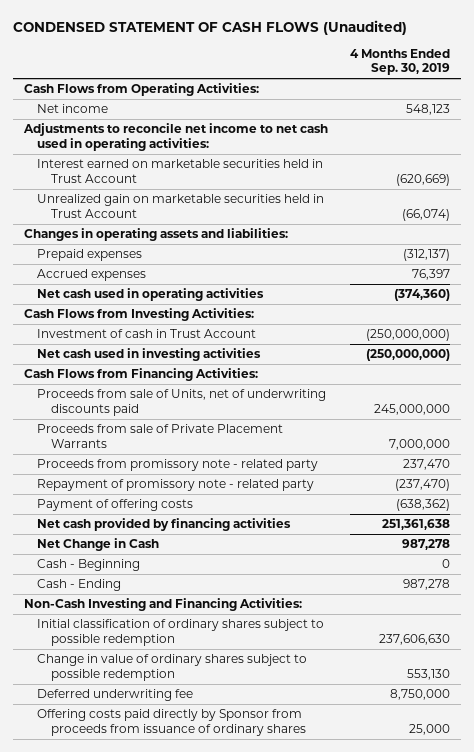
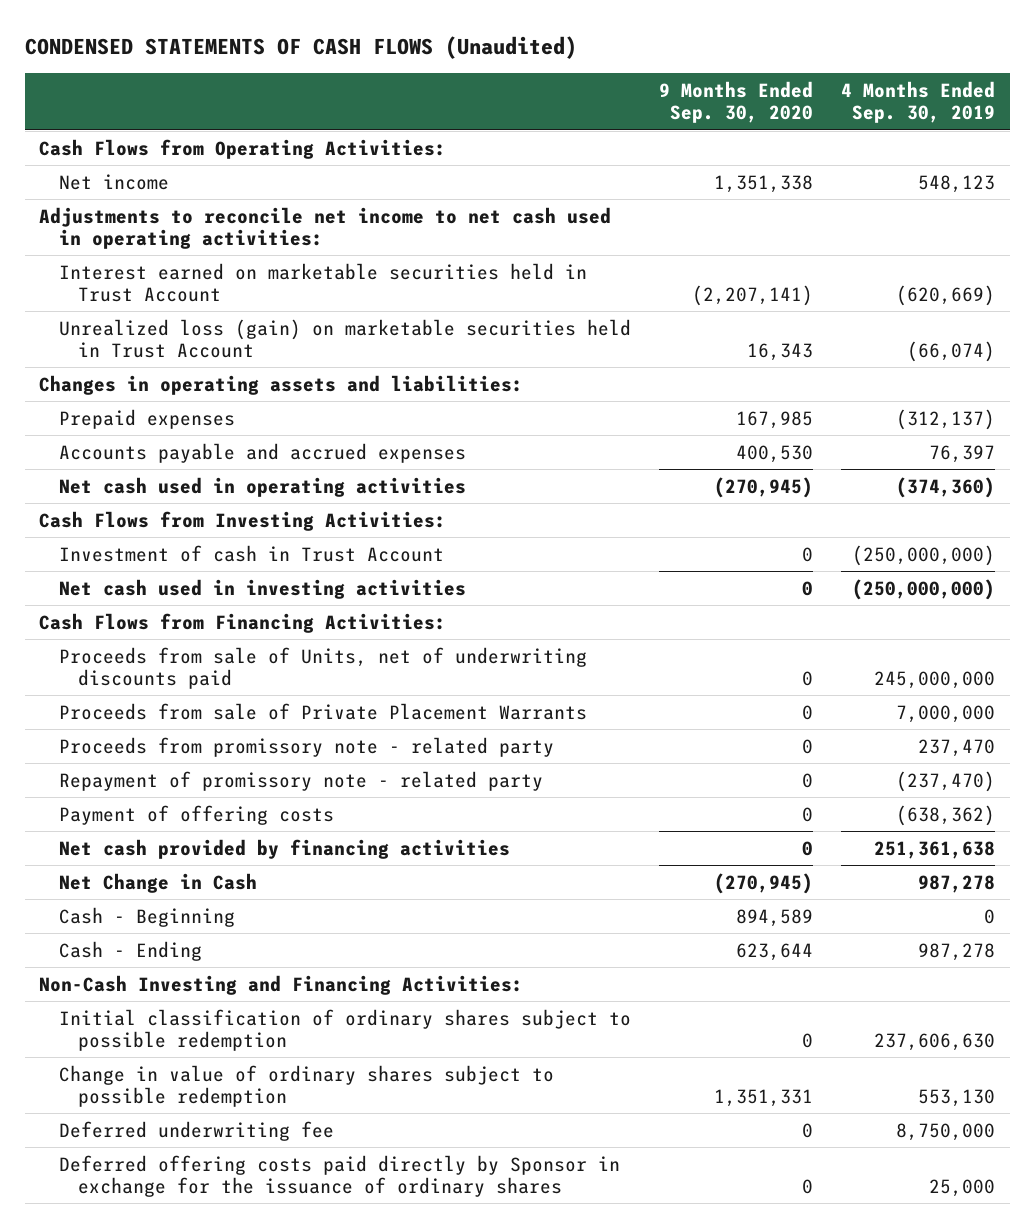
[13,19,408,35] CONDENSED STATEMENT OF CASH FLOWS (Unaudited) -> [25,36,578,60] CONDENSED STATEMENTS OF CASH FLOWS (Unaudited)
none -> [658,80,813,124] 9 Months Ended Sep. 30, 2020
[37,194,325,218] Unrealized gain on marketable securities held in Trust Account -> [58,318,631,358] Unrealized loss (gain) on marketable securities held in Trust Account
[37,269,147,282] Accrued expenses -> [58,442,466,463] Accounts payable and accrued expenses
[37,709,306,736] Offering costs paid directly by Sponsor from proceeds from issuance of ordinary shares -> [58,1154,620,1197] Deferred offering costs paid directly by Sponsor in exchange for the issuance of ordinary shares

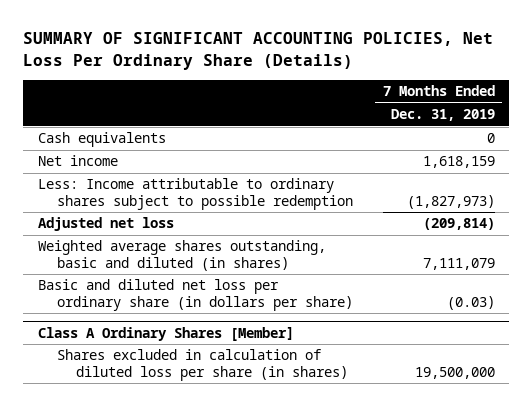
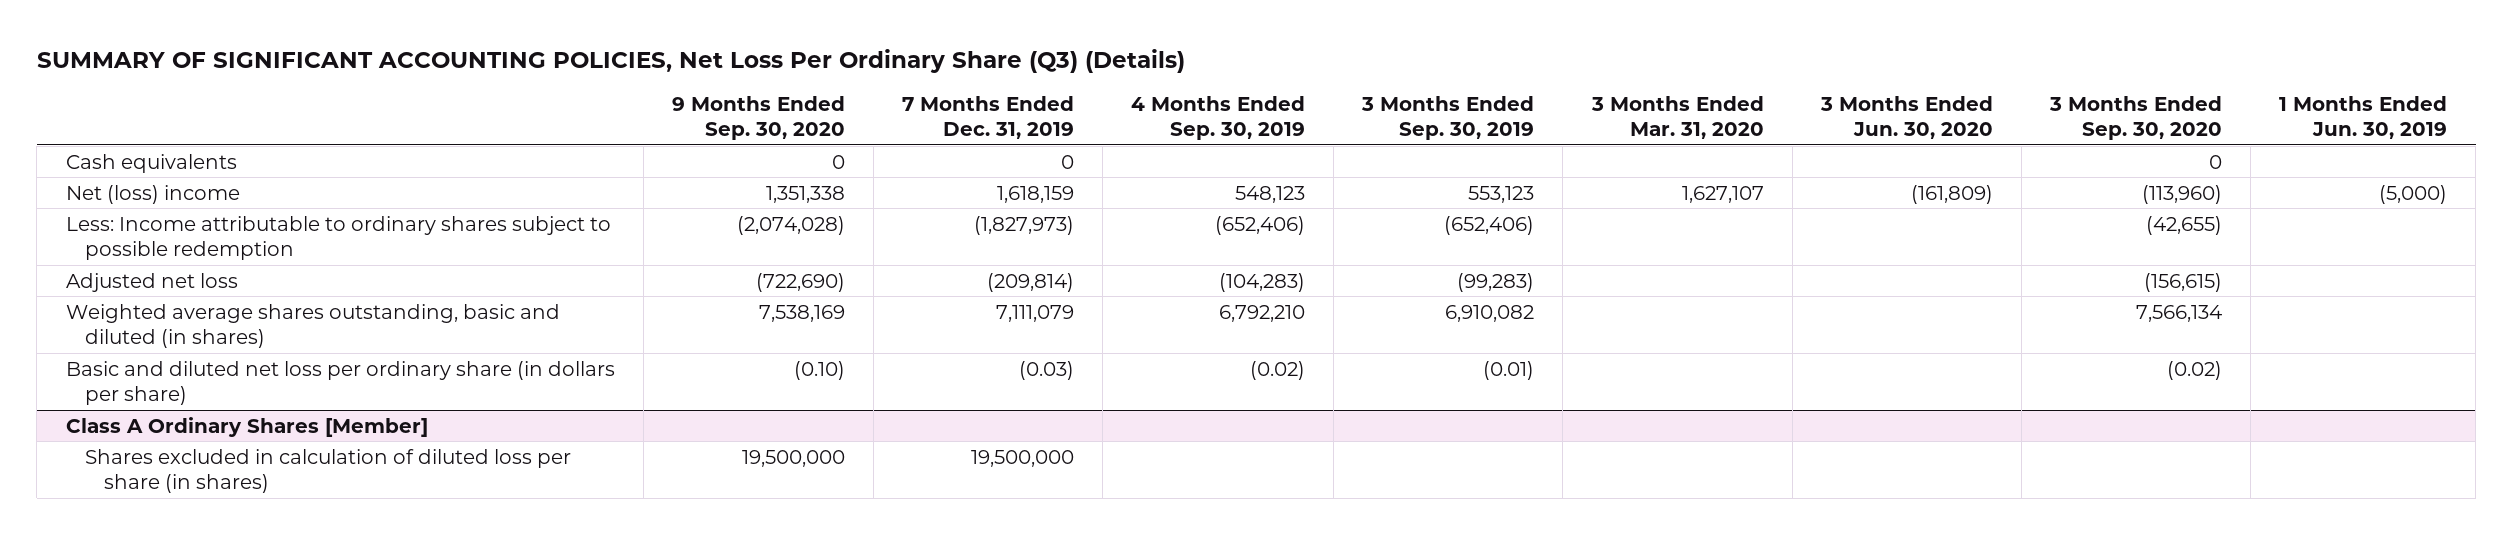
[22,32,493,71] SUMMARY OF SIGNIFICANT ACCOUNTING POLICIES, Net Loss Per Ordinary Share (Details) -> [36,48,1185,73] SUMMARY OF SIGNIFICANT ACCOUNTING POLICIES, Net Loss Per Ordinary Share (Q3) (Details)
none -> [671,95,845,141] 9 Months Ended Sep. 30, 2020
none -> [1131,95,1306,141] 4 Months Ended Sep. 30, 2019
none -> [1361,95,1535,141] 3 Months Ended Sep. 30, 2019
none -> [1590,95,1764,140] 3 Months Ended Mar. 31, 2020
none -> [1819,95,1993,140] 3 Months Ended Jun. 30, 2020
none -> [2048,95,2222,141] 3 Months Ended Sep. 30, 2020
none -> [2279,95,2448,140] 1 Months Ended Jun. 30, 2019
[37,155,118,167] Net income -> [65,184,240,204] Net (loss) income

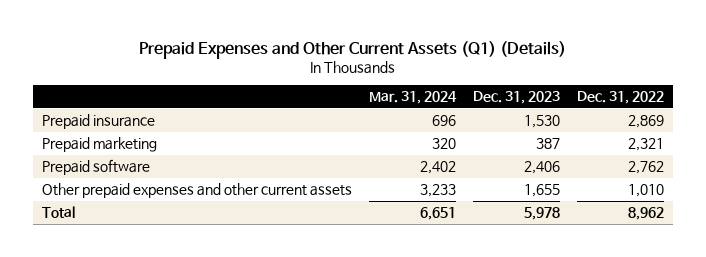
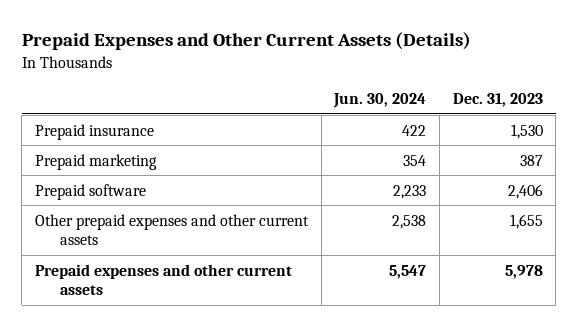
[138,40,566,59] Prepaid Expenses and Other Current Assets (Q1) (Details) -> [21,32,471,51] Prepaid Expenses and Other Current Assets (Details)
[368,91,457,105] Mar. 31, 2024 -> none
[577,91,665,105] Dec. 31, 2022 -> none
none -> [333,93,427,109] Jun. 30, 2024
[41,206,75,219] Total -> [34,263,292,295] Prepaid expenses and other current assets

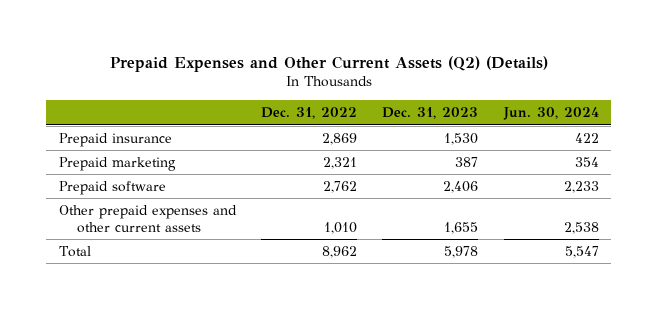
[21,32,471,51] Prepaid Expenses and Other Current Assets (Details) -> [109,55,548,72] Prepaid Expenses and Other Current Assets (Q2) (Details)
none -> [261,107,358,120] Dec. 31, 2022
[34,263,292,295] Prepaid expenses and other current assets -> [58,246,91,258] Total

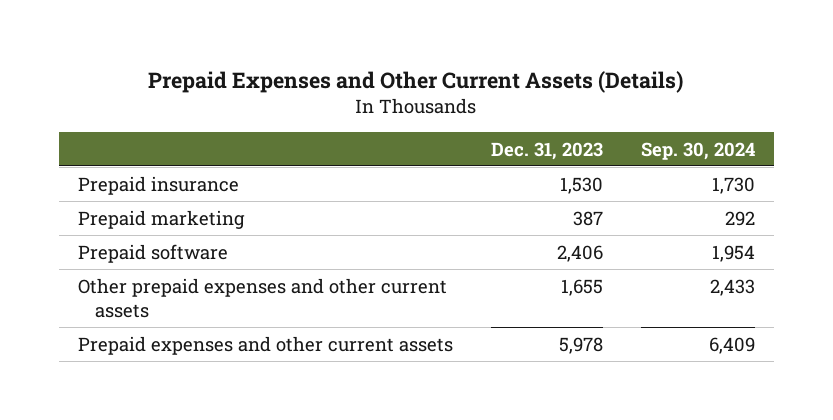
[109,55,548,72] Prepaid Expenses and Other Current Assets (Q2) (Details) -> [148,70,684,93] Prepaid Expenses and Other Current Assets (Details)
[261,107,358,120] Dec. 31, 2022 -> none
[502,107,599,121] Jun. 30, 2024 -> none
none -> [640,141,755,160] Sep. 30, 2024
[58,246,91,258] Total -> [77,335,453,355] Prepaid expenses and other current assets

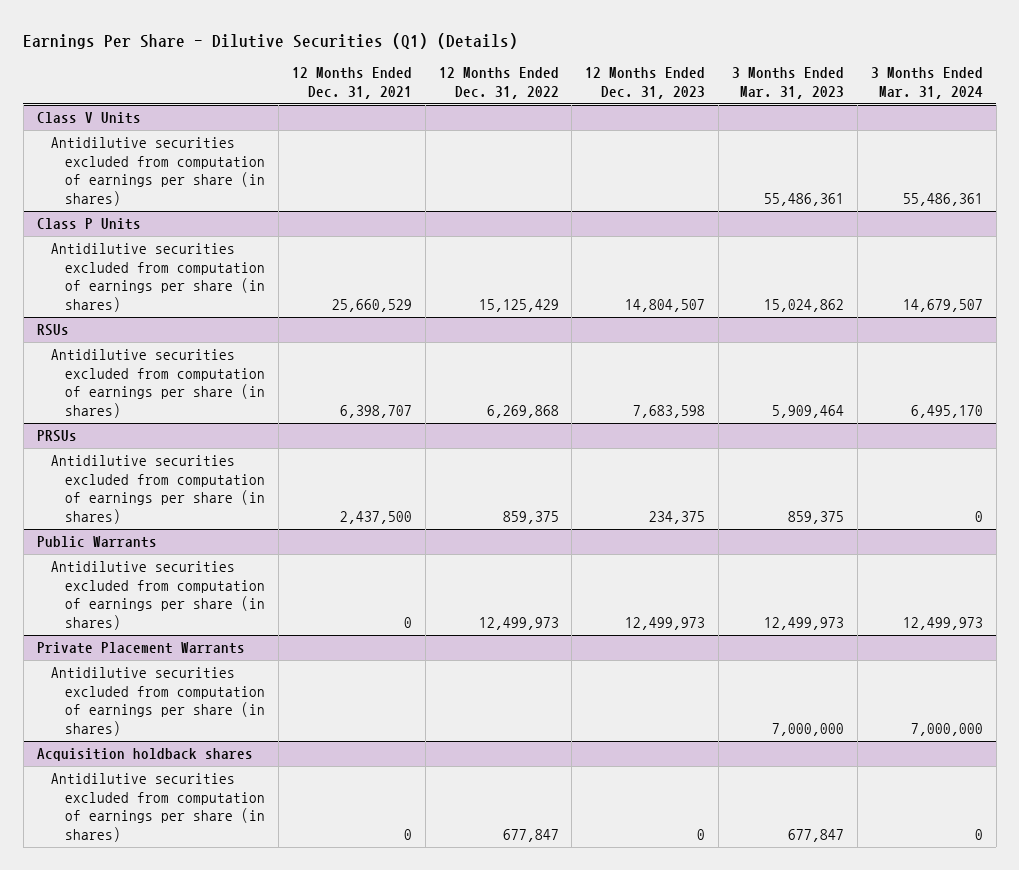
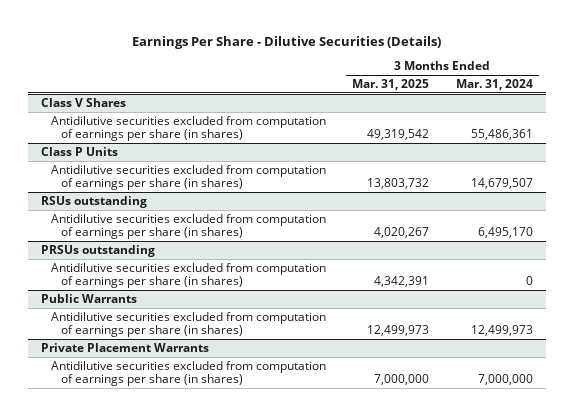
[23,32,519,49] Earnings Per Share - Dilutive Securities (Q1) (Details) -> [131,36,441,50] Earnings Per Share - Dilutive Securities (Details)
[291,67,412,99] 12 Months Ended Dec. 31, 2021 -> none
[438,67,559,99] 12 Months Ended Dec. 31, 2022 -> none
[585,67,706,99] 12 Months Ended Dec. 31, 2023 -> none
[731,67,844,99] 3 Months Ended Mar. 31, 2023 -> none
none -> [352,79,430,91] Mar. 31, 2025
[36,112,141,125] Class V Units -> [41,97,127,107] Class V Shares
[36,324,69,337] RSUs -> [41,195,148,208] RSUs outstanding
[36,430,77,443] PRSUs -> [41,244,156,257] PRSUs outstanding
[36,748,253,762] Acquisition holdback shares -> none
[50,773,266,842] Antidilutive securities excluded from computation of earnings per share (in shares) -> none

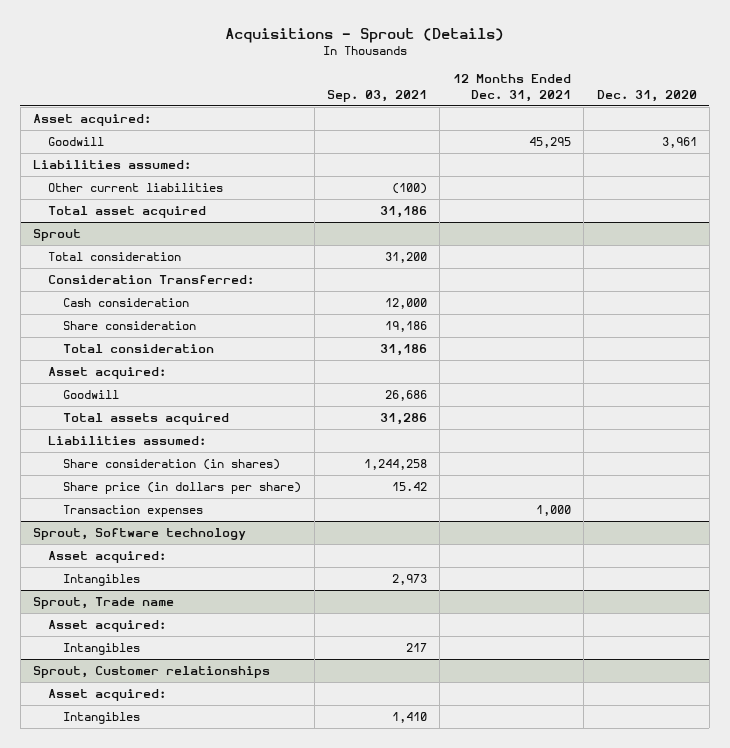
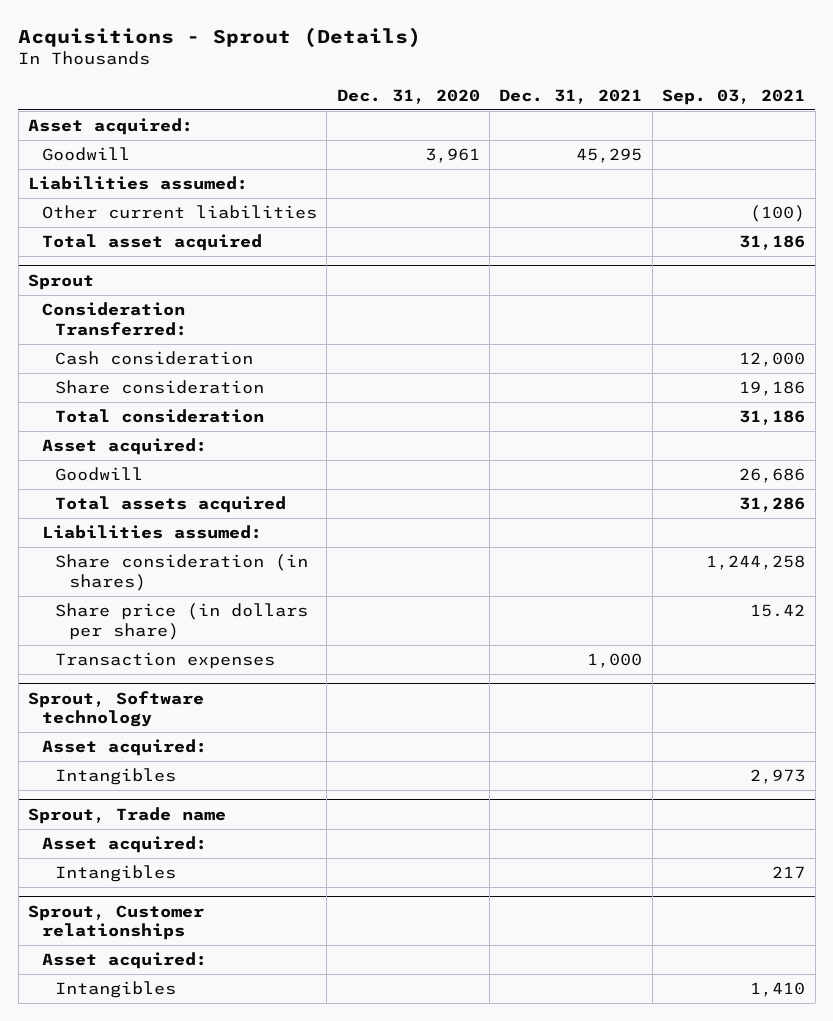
[452,74,571,102] 12 Months Ended Dec. 31, 2021 -> none
none -> [499,88,643,104] Dec. 31, 2021
[48,252,182,262] Total consideration -> none

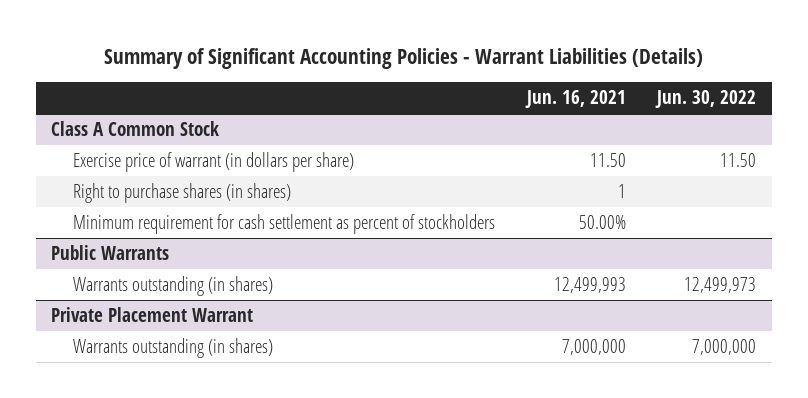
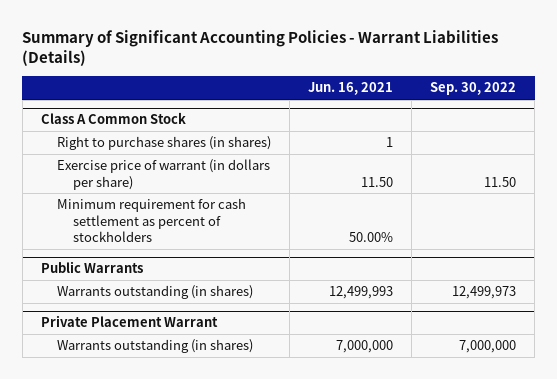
[655,90,757,109] Jun. 30, 2022 -> none
none -> [430,82,517,96] Sep. 30, 2022
[73,151,355,172] Exercise price of warrant (in dollars per share) -> [57,159,271,190] Exercise price of warrant (in dollars per share)

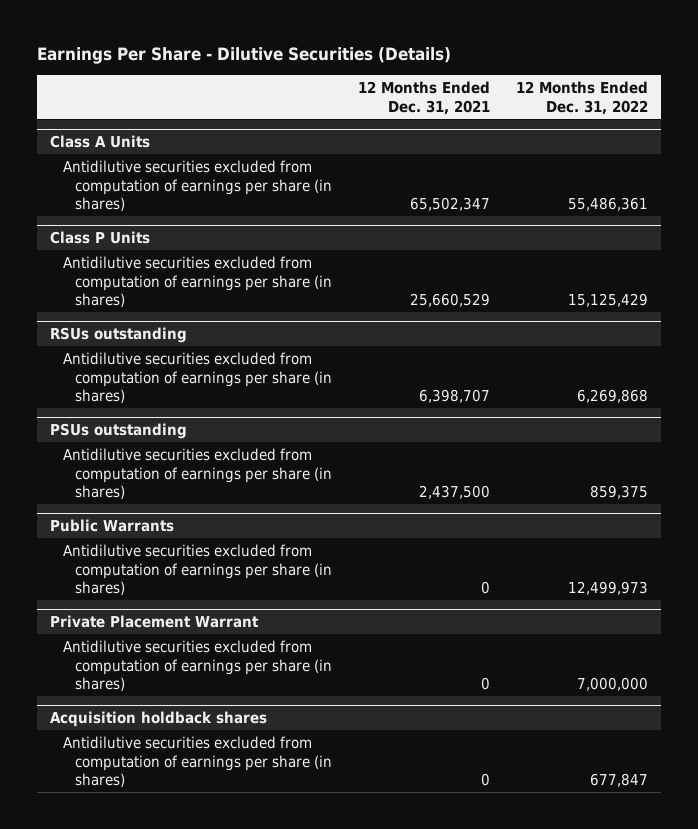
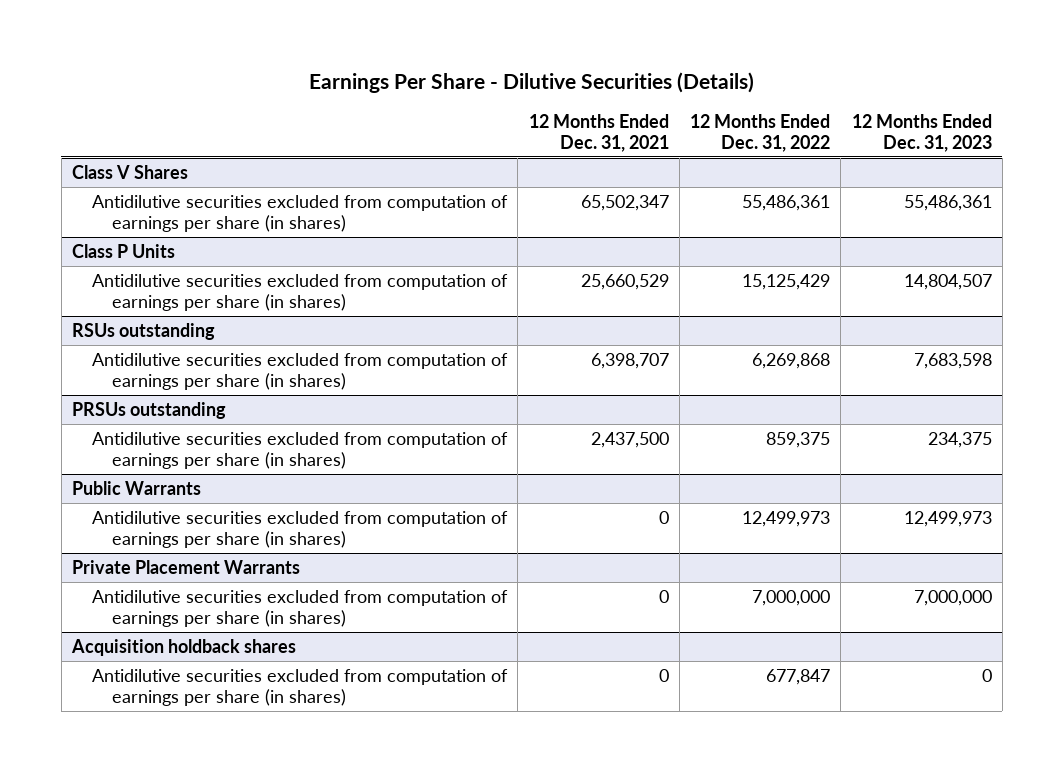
none -> [851,113,992,152] 12 Months Ended Dec. 31, 2023
[50,135,151,149] Class A Units -> none
none -> [72,165,189,180] Class V Shares
[50,423,188,440] PSUs outstanding -> [72,402,227,420] PRSUs outstanding
[50,615,260,629] Private Placement Warrant -> [72,560,301,575] Private Placement Warrants

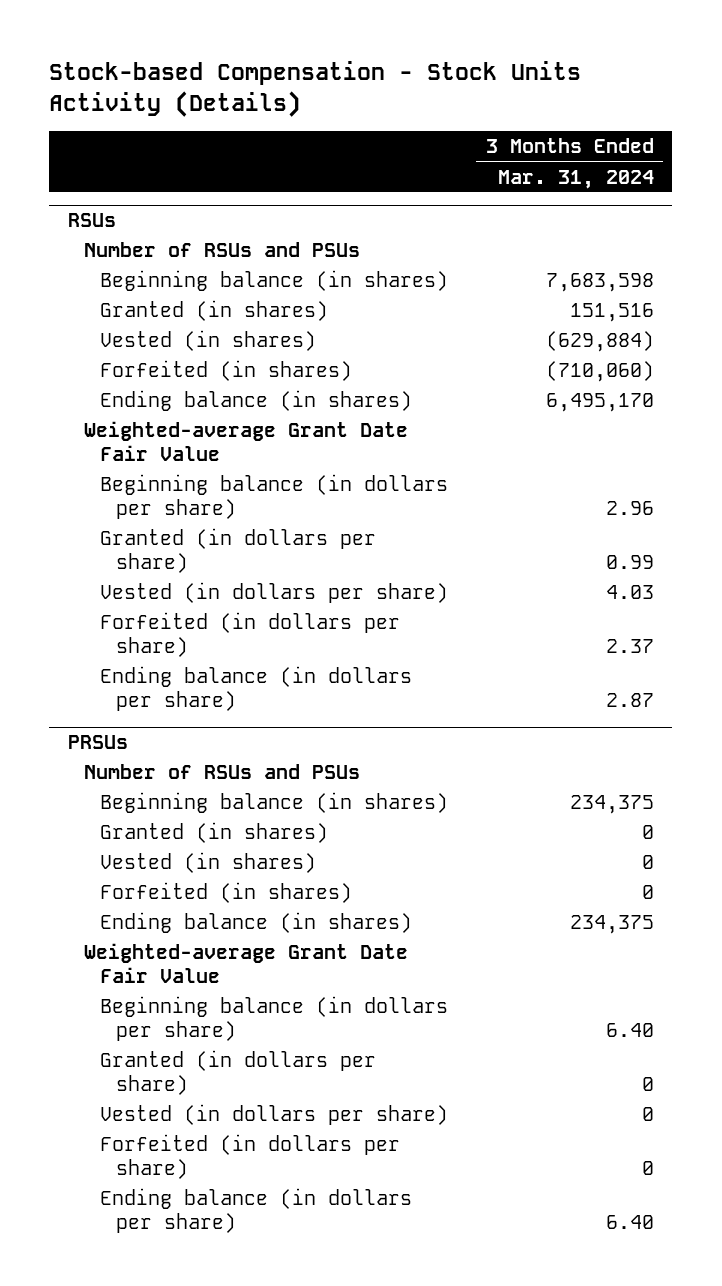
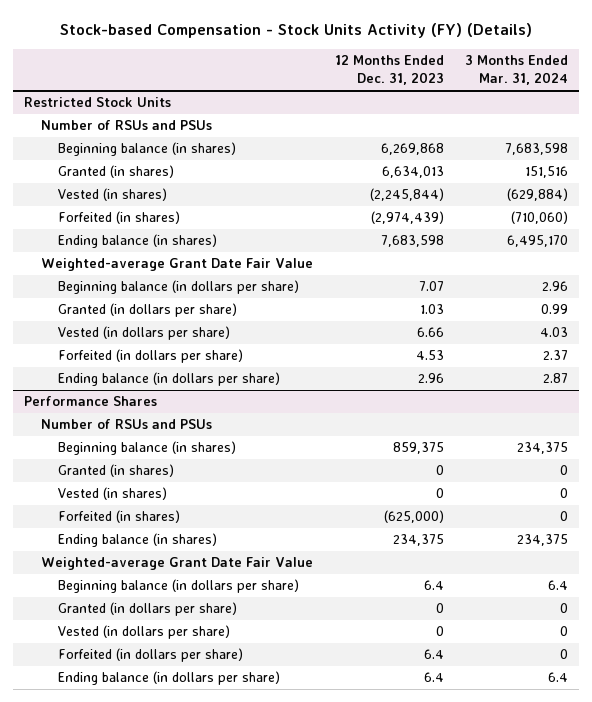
[49,61,582,118] Stock-based Compensation - Stock Units Activity (Details) -> [60,23,533,39] Stock-based Compensation - Stock Units Activity (FY) (Details)
none -> [334,55,444,86] 12 Months Ended Dec. 31, 2023
[68,213,117,228] RSUs -> [24,97,172,108] Restricted Stock Units
[68,735,129,750] PRSUs -> [24,396,158,407] Performance Shares
[605,1023,654,1038] 6.40 -> [548,580,569,591] 6.4
[605,1215,654,1230] 6.40 -> [548,672,569,683] 6.4

